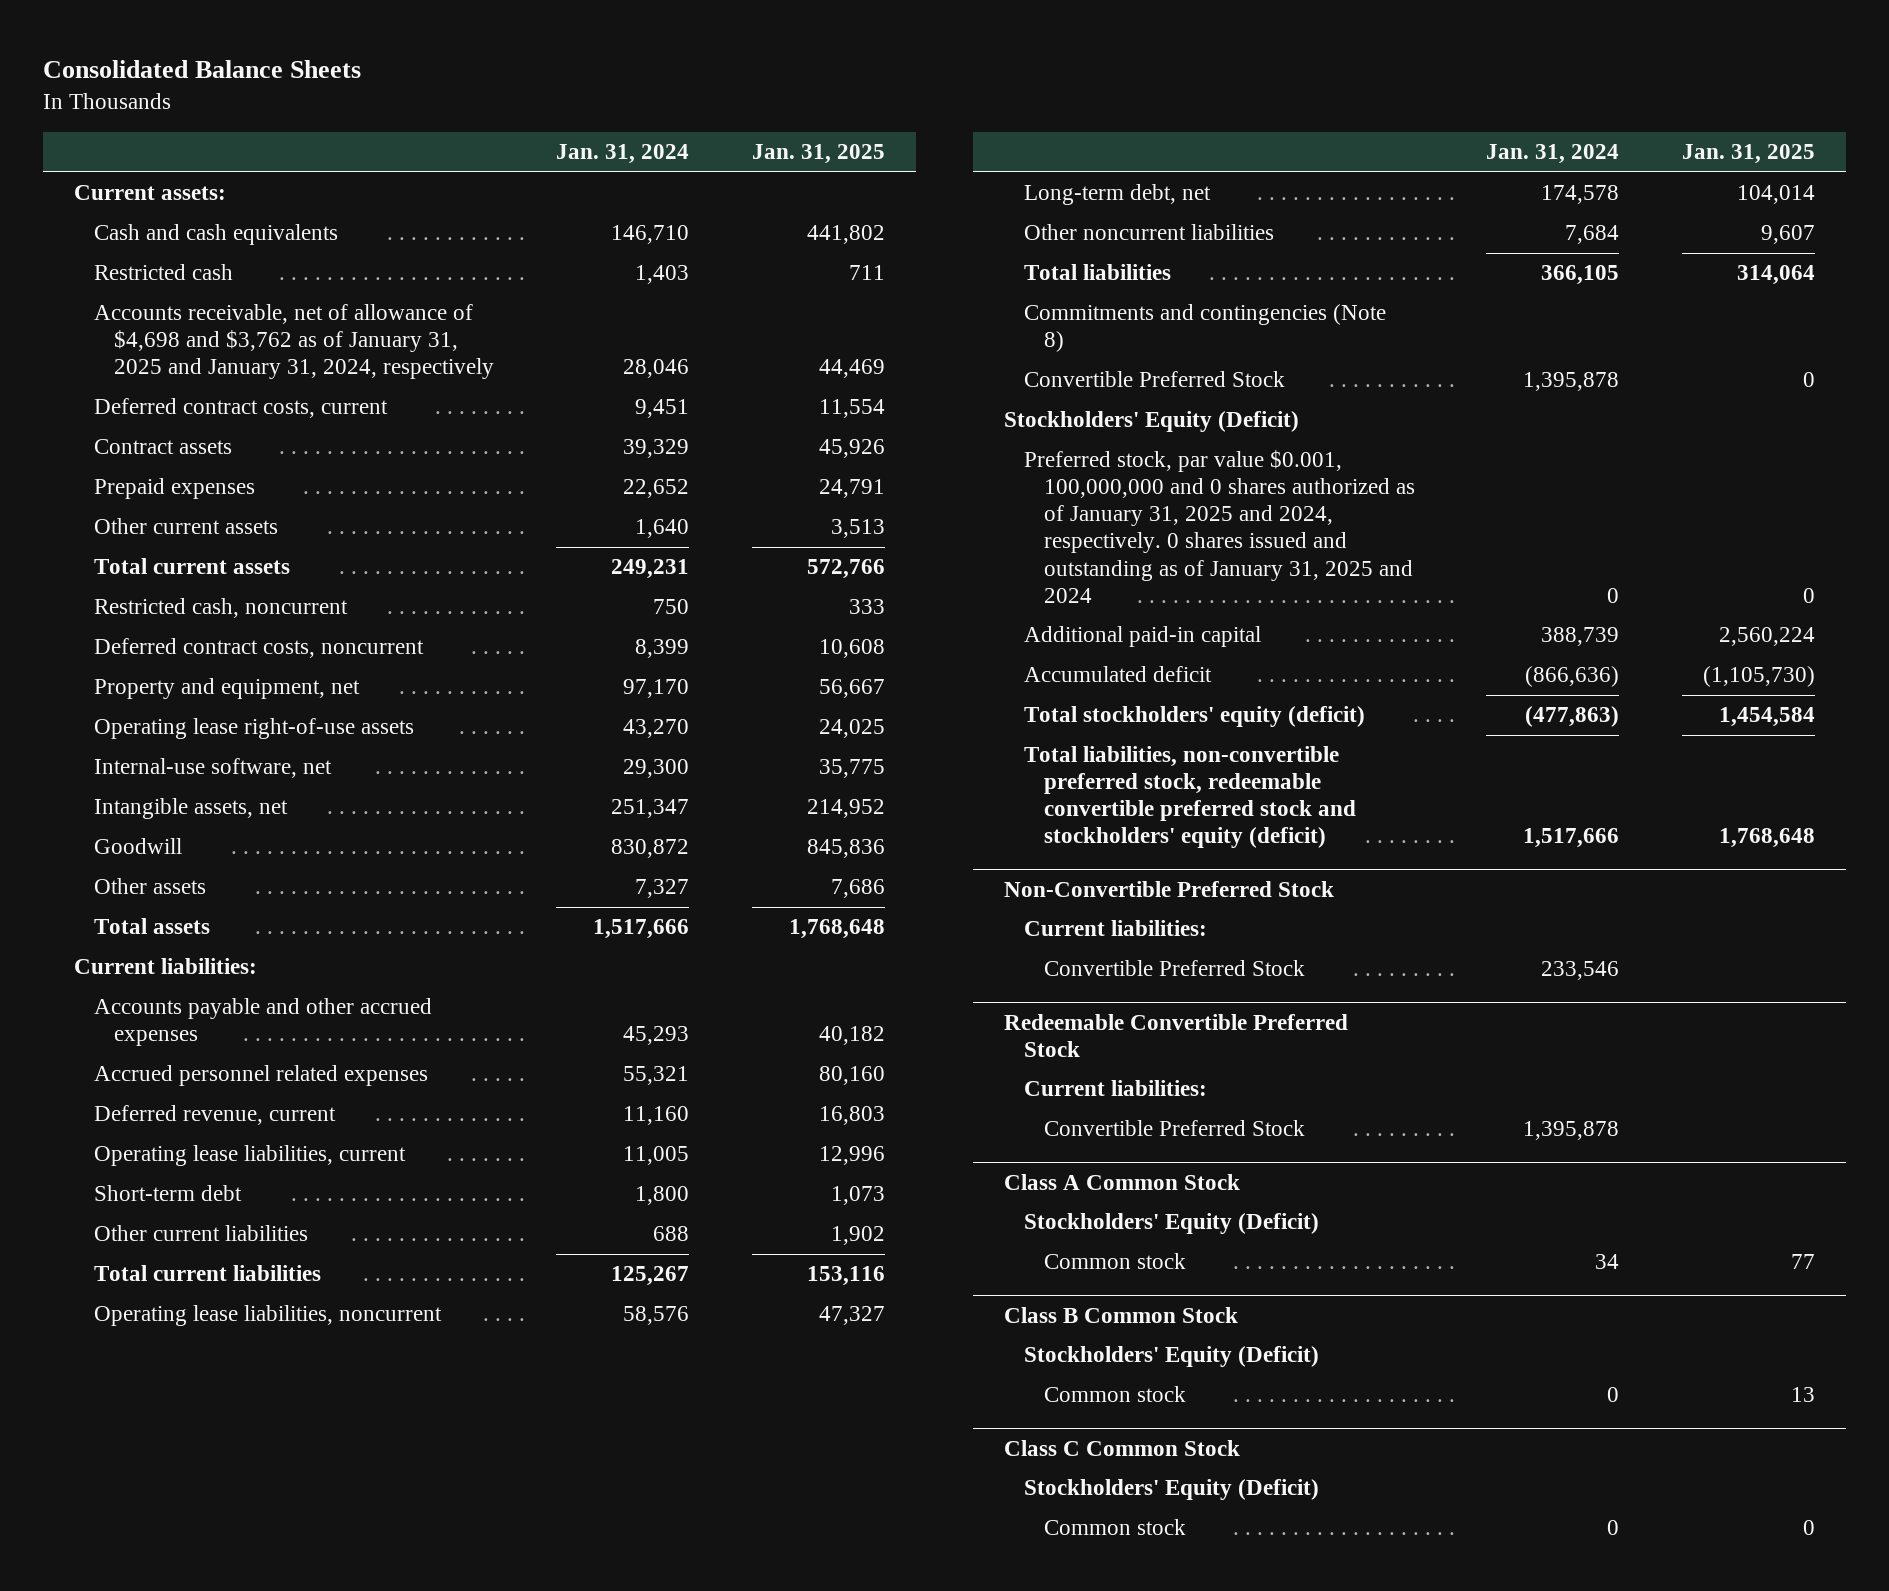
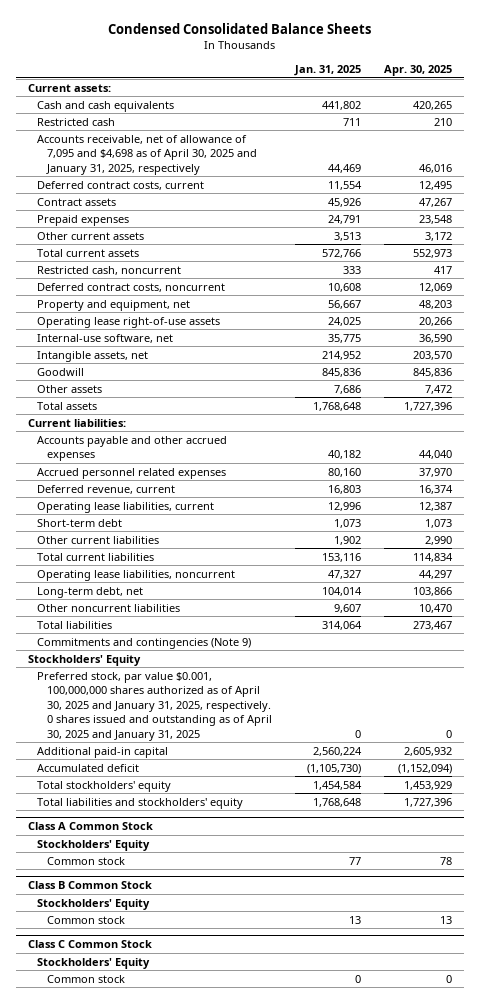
[42,60,361,79] Consolidated Balance Sheets -> [108,22,372,34] Condensed Consolidated Balance Sheets
[556,144,690,165] Jan. 31, 2024 -> none
none -> [384,65,453,77] Apr. 30, 2025
[93,304,494,380] Accounts receivable, net of allowance of $4,698 and $3,762 as of January 31, 2025 and January 31, 2024, respectively -> [37,134,258,175] Accounts receivable, net of allowance of 7,095 and $4,698 as of April 30, 2025 and January 31, 2025, respectively
[1023,371,1285,388] Convertible Preferred Stock -> none
[1023,304,1386,353] Commitments and contingencies (Note 8) -> [37,637,252,649] Commitments and contingencies (Note 9)
[1004,411,1300,433] Stockholders' Equity (Deficit) -> [27,654,141,666] Stockholders' Equity
[1023,450,1415,603] Preferred stock, par value $0.001, 100,000,000 and 0 shares authorized as of January 31, 2025 and 2024, respectively. 0 shares issued and outstanding as of January 31, 2025 and 2024 -> [37,671,273,741] Preferred stock, par value $0.001, 100,000,000 shares authorized as of April 30, 2025 and January 31, 2025, respectively. 0 shares issued and outstanding as of April 30, 2025 and January 31, 2025
[1004,880,1335,897] Non-Convertible Preferred Stock -> none
[1023,920,1207,937] Current liabilities: -> none
[1043,960,1305,977] Convertible Preferred Stock -> none
[1004,1013,1349,1057] Redeemable Convertible Preferred Stock -> none
[1023,1080,1207,1097] Current liabilities: -> none
[1043,1120,1305,1137] Convertible Preferred Stock -> none
[1023,706,1365,728] Total stockholders' equity (deficit) -> [37,780,172,792] Total stockholders' equity
[1023,746,1356,849] Total liabilities, non-convertible preferred stock, redeemable convertible preferred stock and stockholders' equity (deficit) -> [37,797,244,809] Total liabilities and stockholders' equity
[1023,1213,1319,1235] Stockholders' Equity (Deficit) -> [37,839,151,851] Stockholders' Equity
[1023,1346,1319,1368] Stockholders' Equity (Deficit) -> [37,898,151,910] Stockholders' Equity
[1023,1479,1319,1501] Stockholders' Equity (Deficit) -> [37,957,151,969] Stockholders' Equity

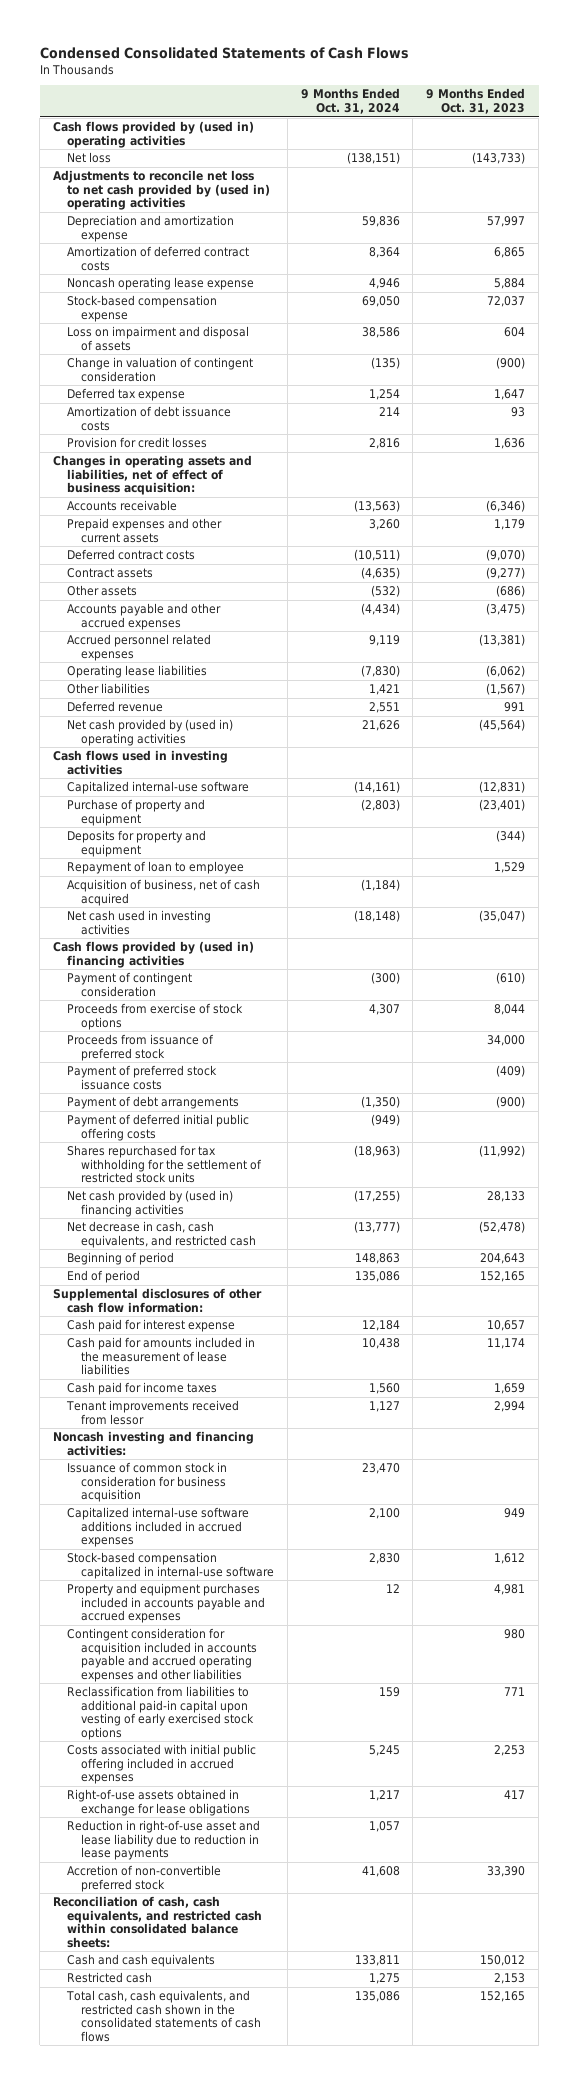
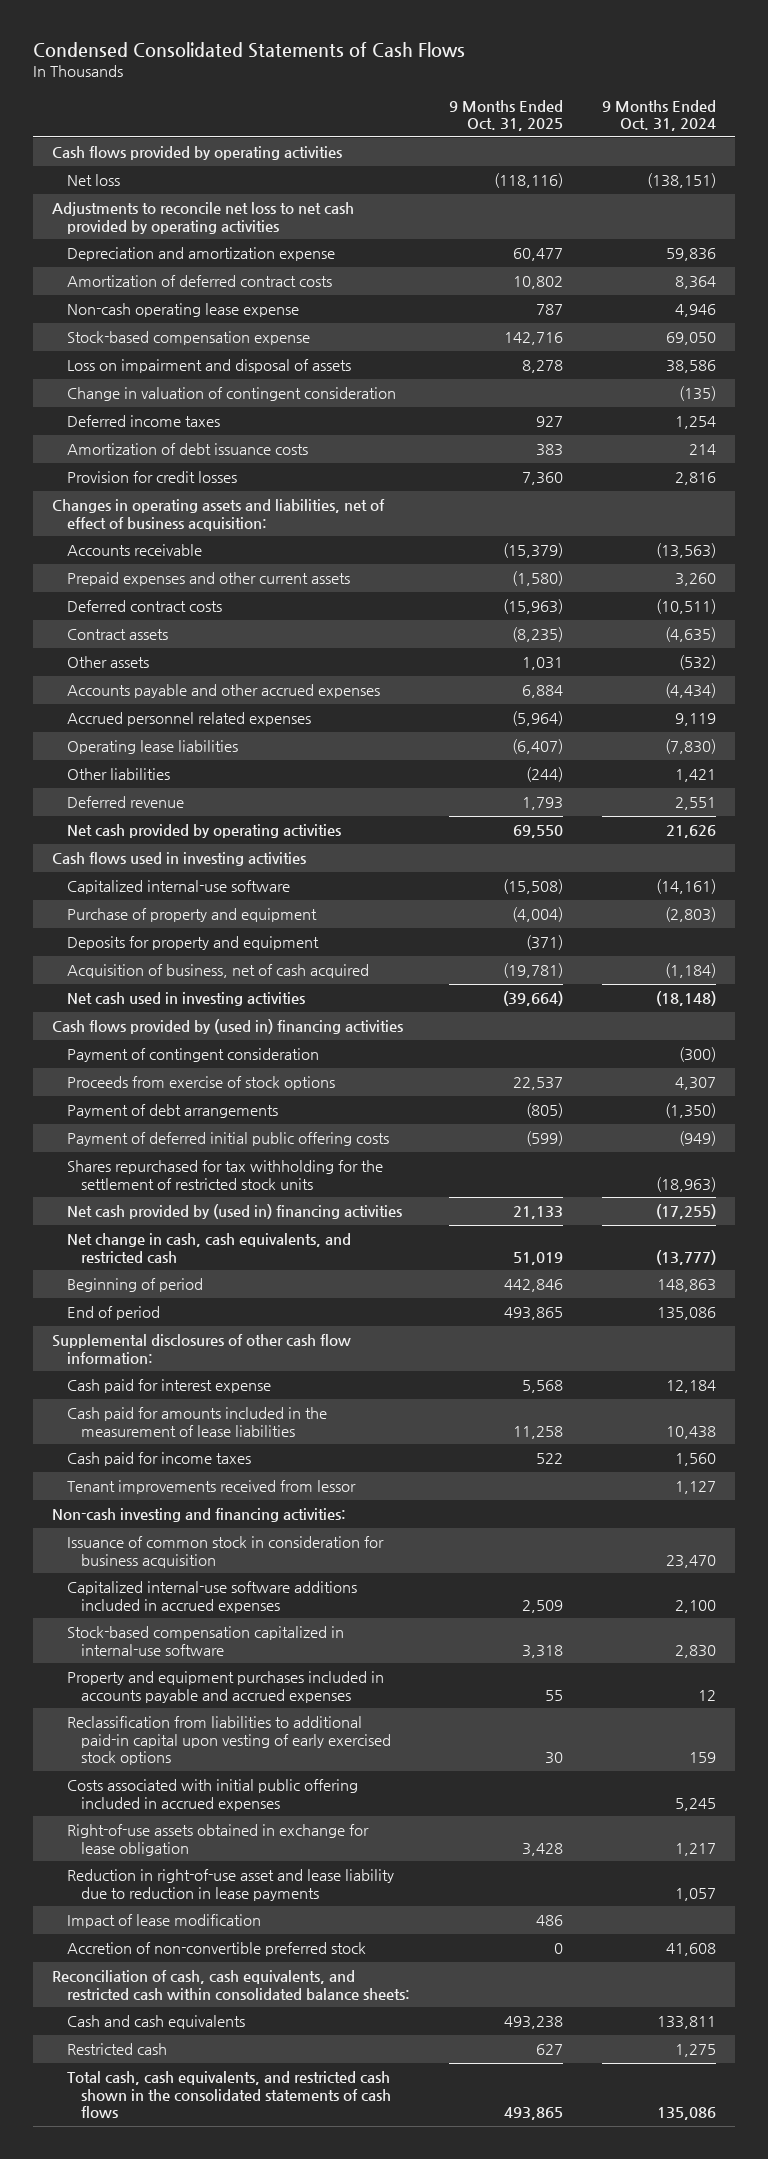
[426,88,526,114] 9 Months Ended Oct. 31, 2023 -> none
none -> [448,99,563,132] 9 Months Ended Oct. 31, 2025
[53,121,255,148] Cash flows provided by (used in) operating activities -> [52,146,343,161] Cash flows provided by operating activities
[53,170,271,211] Adjustments to reconcile net loss to net cash provided by (used in) operating activities -> [52,202,355,234] Adjustments to reconcile net loss to net cash provided by operating activities
[67,277,255,291] Noncash operating lease expense -> [66,303,299,318] Non-cash operating lease expense
[67,388,186,402] Deferred tax expense -> [66,415,220,428] Deferred income taxes
[67,719,234,746] Net cash provided by (used in) operating activities -> [66,824,341,839] Net cash provided by operating activities
[67,861,245,875] Repayment of loan to employee -> none
[67,1034,215,1061] Proceeds from issuance of preferred stock -> none
[67,1065,218,1090] Payment of preferred stock issuance costs -> none
[67,1221,256,1248] Net decrease in cash, cash equivalents, and restricted cash -> [66,1233,351,1263] Net change in cash, cash equivalents, and restricted cash
[53,1431,255,1456] Noncash investing and financing activities: -> [52,1508,347,1523] Non-cash investing and financing activities:
[67,1628,257,1682] Contingent consideration for acquisition included in accounts payable and accrued operating expenses and other liabilities -> none
[67,1789,250,1816] Right-of-use assets obtained in exchange for lease obligations -> [66,1824,369,1856] Right-of-use assets obtained in exchange for lease obligation
none -> [66,1914,261,1929] Impact of lease modification

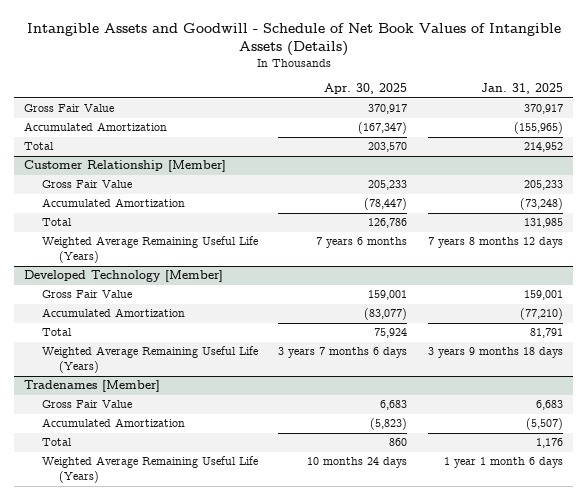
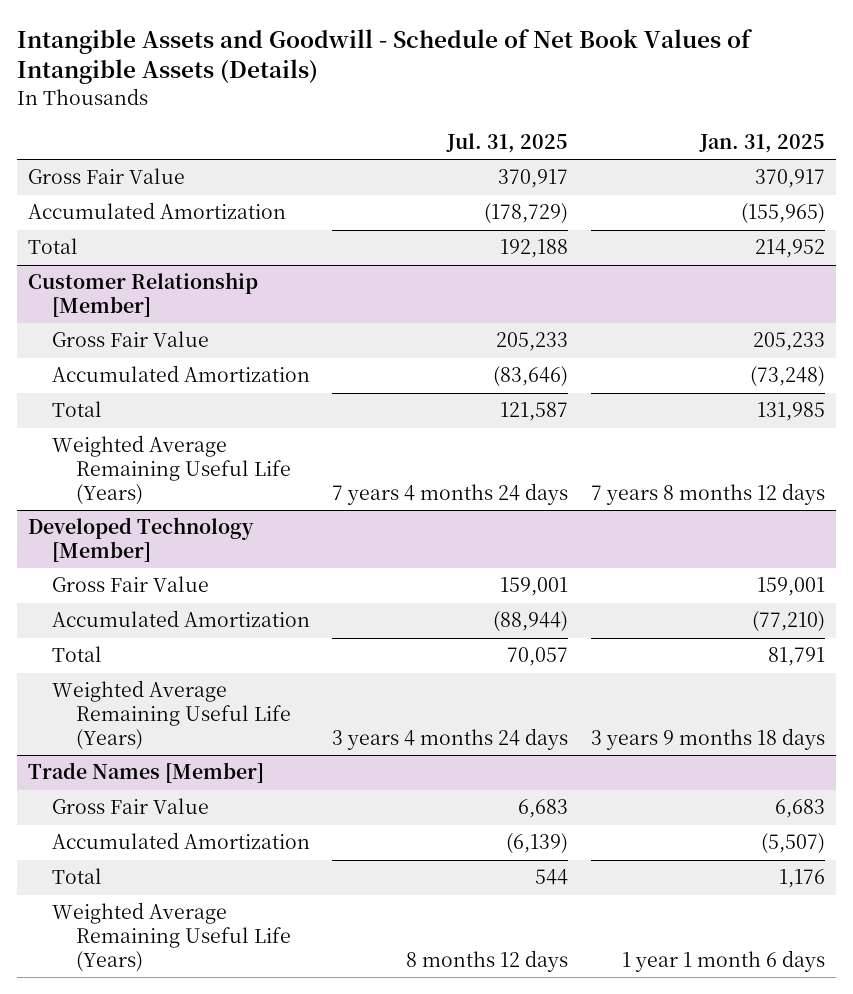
[324,83,408,95] Apr. 30, 2025 -> none
none -> [446,133,569,154] Jul. 31, 2025
[24,380,161,393] Tradenames [Member] -> [28,762,265,784] Trade Names [Member]

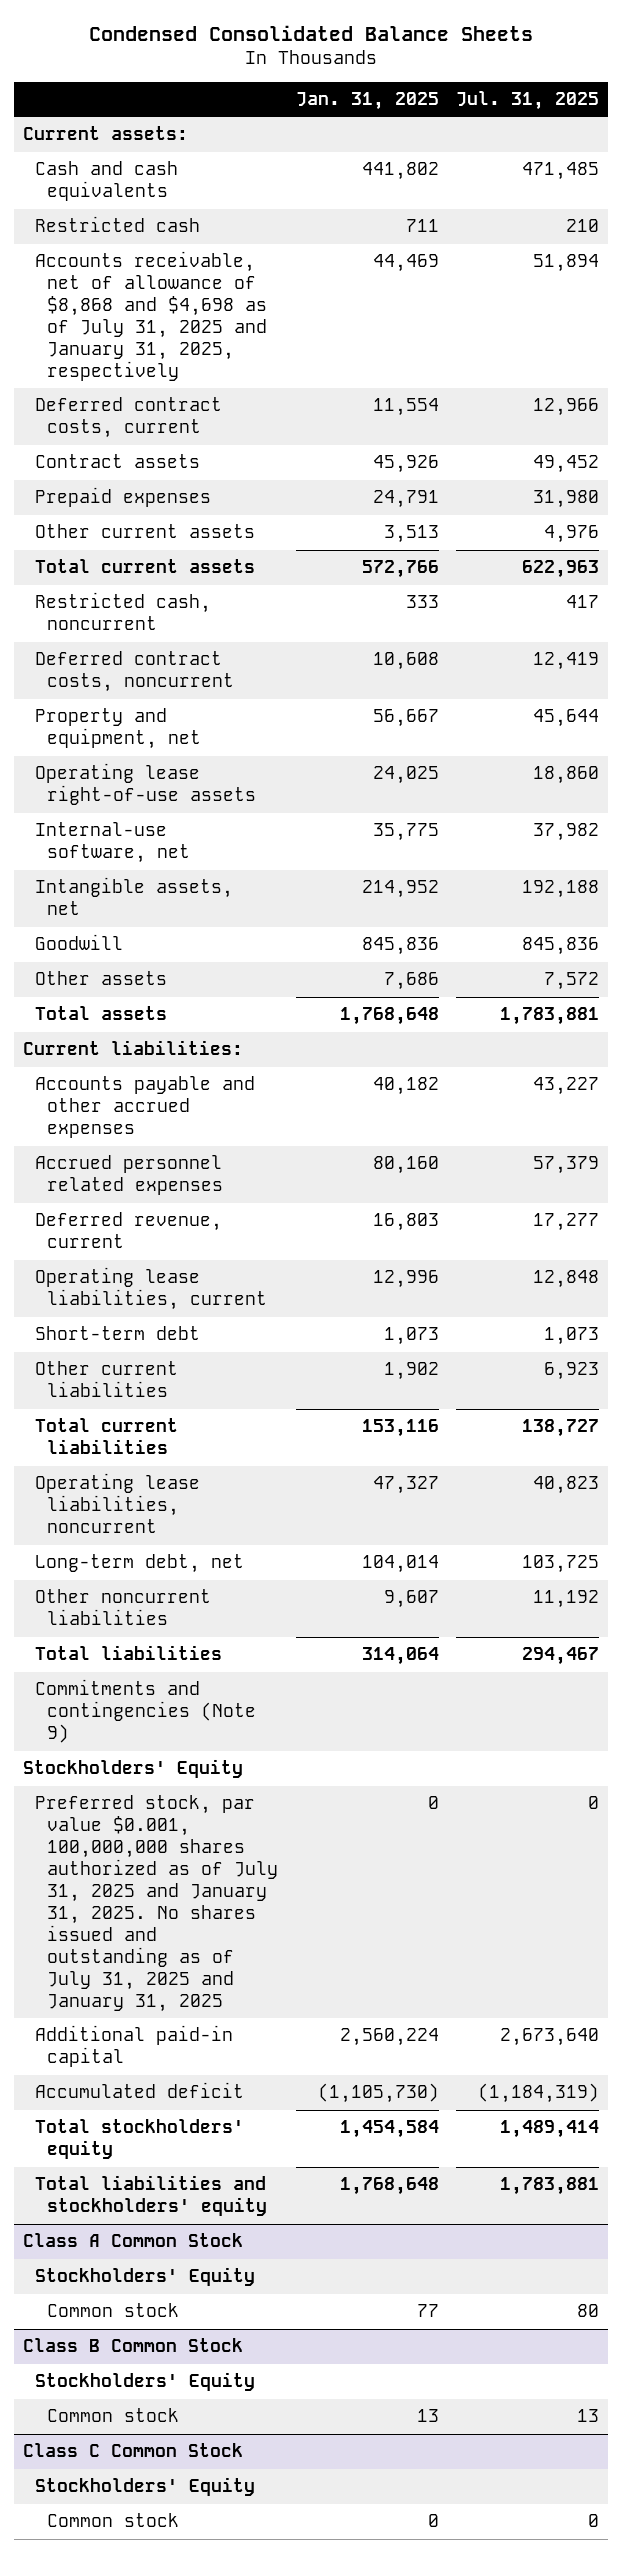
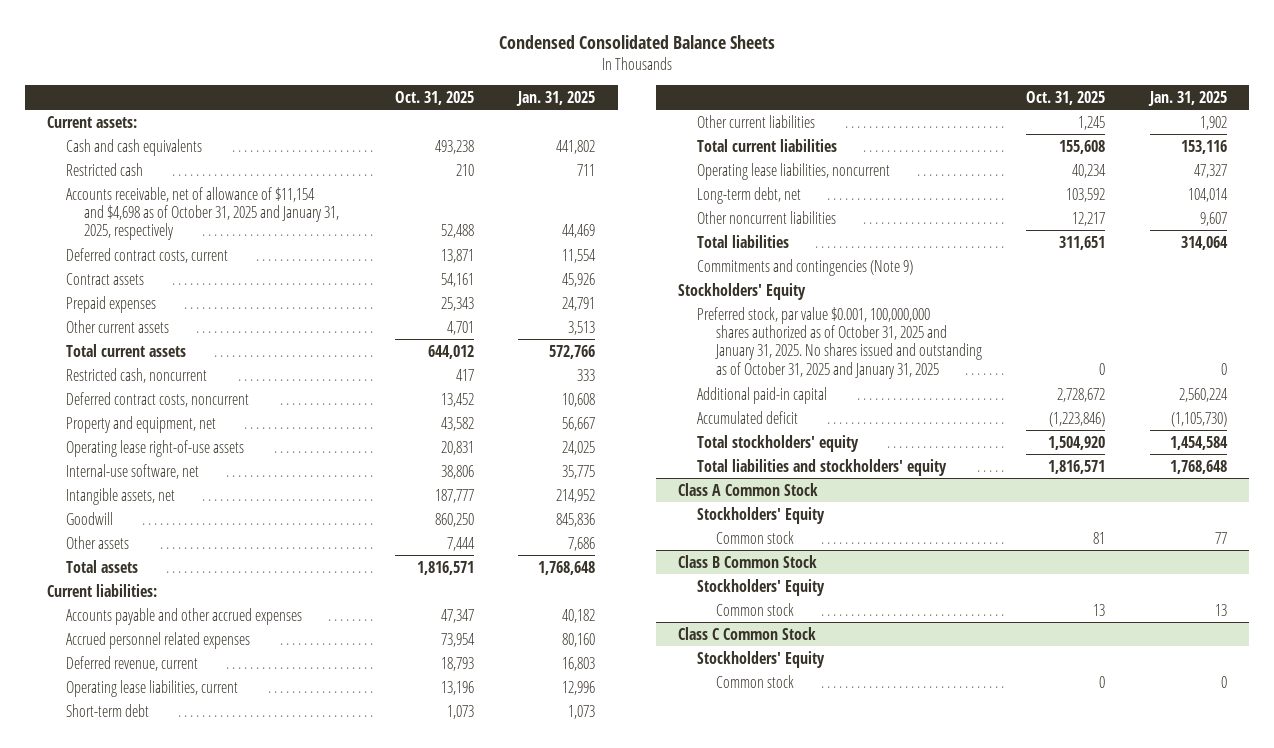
[455,91,599,111] Jul. 31, 2025 -> none
none -> [394,90,474,105] Oct. 31, 2025
[35,251,268,382] Accounts receivable, net of allowance of $8,868 and $4,698 as of July 31, 2025 and January 31, 2025, respectively -> [65,186,340,241] Accounts receivable, net of allowance of $11,154 and $4,698 as of October 31, 2025 and January 31, 2025, respectively
[35,1795,279,2012] Preferred stock, par value $0.001, 100,000,000 shares authorized as of July 31, 2025 and January 31, 2025. No shares issued and outstanding as of July 31, 2025 and January 31, 2025 -> [696,306,982,379] Preferred stock, par value $0.001, 100,000,000 shares authorized as of October 31, 2025 and January 31, 2025. No shares issued and outstanding as of October 31, 2025 and January 31, 2025

